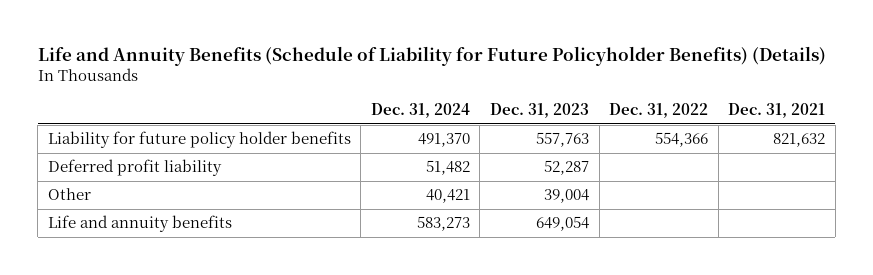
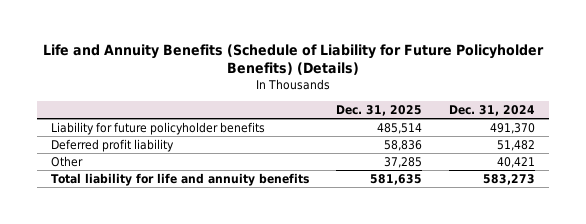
[489,103,589,119] Dec. 31, 2023 -> none
[609,103,709,119] Dec. 31, 2022 -> none
[728,103,826,119] Dec. 31, 2021 -> none
none -> [335,104,422,116] Dec. 31, 2025
[47,131,351,149] Liability for future policy holder benefits -> [50,121,265,135] Liability for future policyholder benefits
[47,215,232,233] Life and annuity benefits -> [50,172,309,186] Total liability for life and annuity benefits

